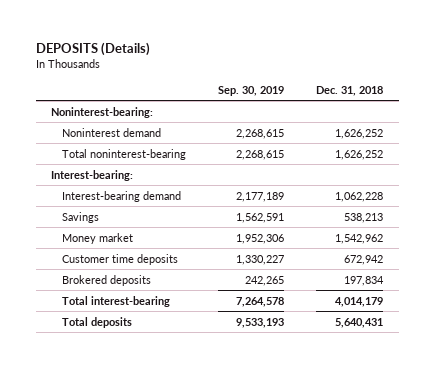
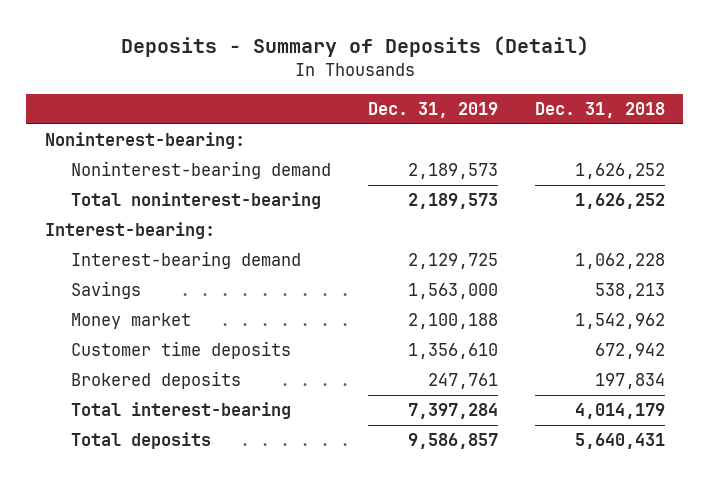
[35,41,150,56] DEPOSITS (Details) -> [120,36,589,58] Deposits - Summary of Deposits (Detail)
[218,85,285,96] Sep. 30, 2019 -> none
none -> [368,101,499,118] Dec. 31, 2019
[62,127,162,137] Noninterest demand -> [71,161,332,180] Noninterest-bearing demand

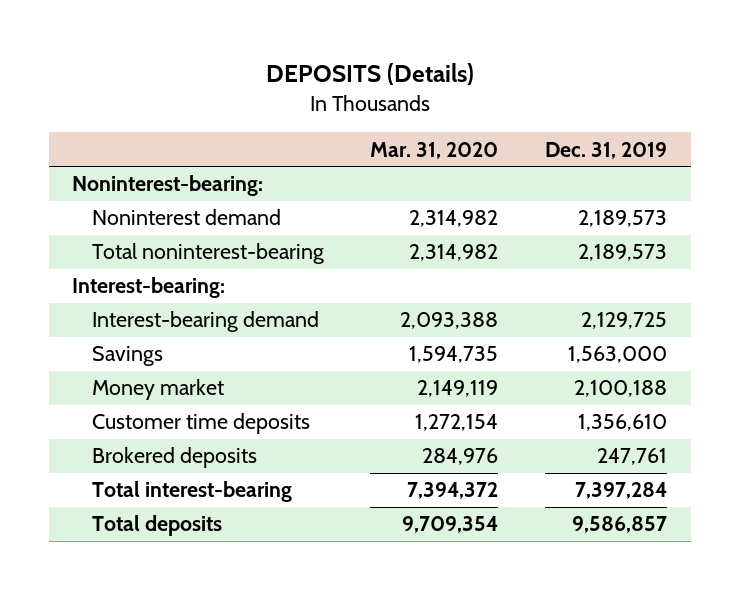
[120,36,589,58] Deposits - Summary of Deposits (Detail) -> [265,63,474,86] DEPOSITS (Details)
[534,101,665,118] Dec. 31, 2018 -> none
none -> [370,141,499,159] Mar. 31, 2020
[71,161,332,180] Noninterest-bearing demand -> [91,209,281,226] Noninterest demand

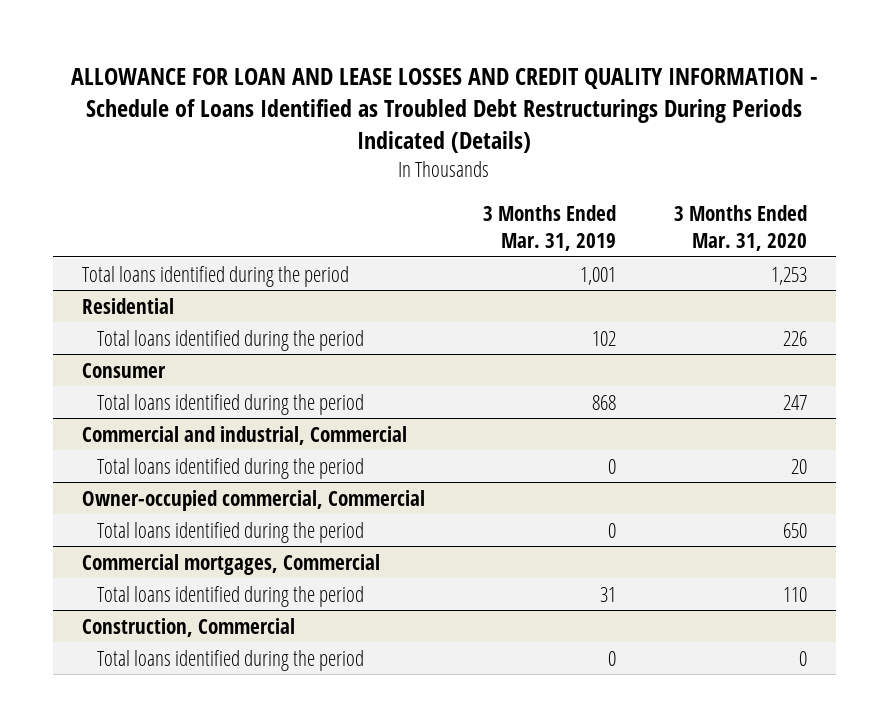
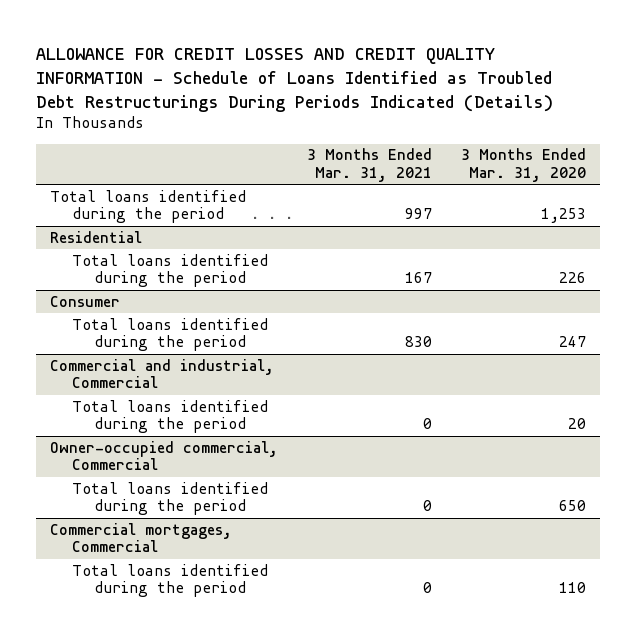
[71,68,819,154] ALLOWANCE FOR LOAN AND LEASE LOSSES AND CREDIT QUALITY INFORMATION - Schedule of Loans Identified as Troubled Debt Restructurings During Periods Indicated (Details) -> [36,47,554,112] ALLOWANCE FOR CREDIT LOSSES AND CREDIT QUALITY INFORMATION - Schedule of Loans Identified as Troubled Debt Restructurings During Periods Indicated (Details)
[482,204,616,251] 3 Months Ended Mar. 31, 2019 -> none
none -> [307,148,433,183] 3 Months Ended Mar. 31, 2021
[82,617,296,637] Construction, Commercial -> none
[96,649,364,671] Total loans identified during the period -> none

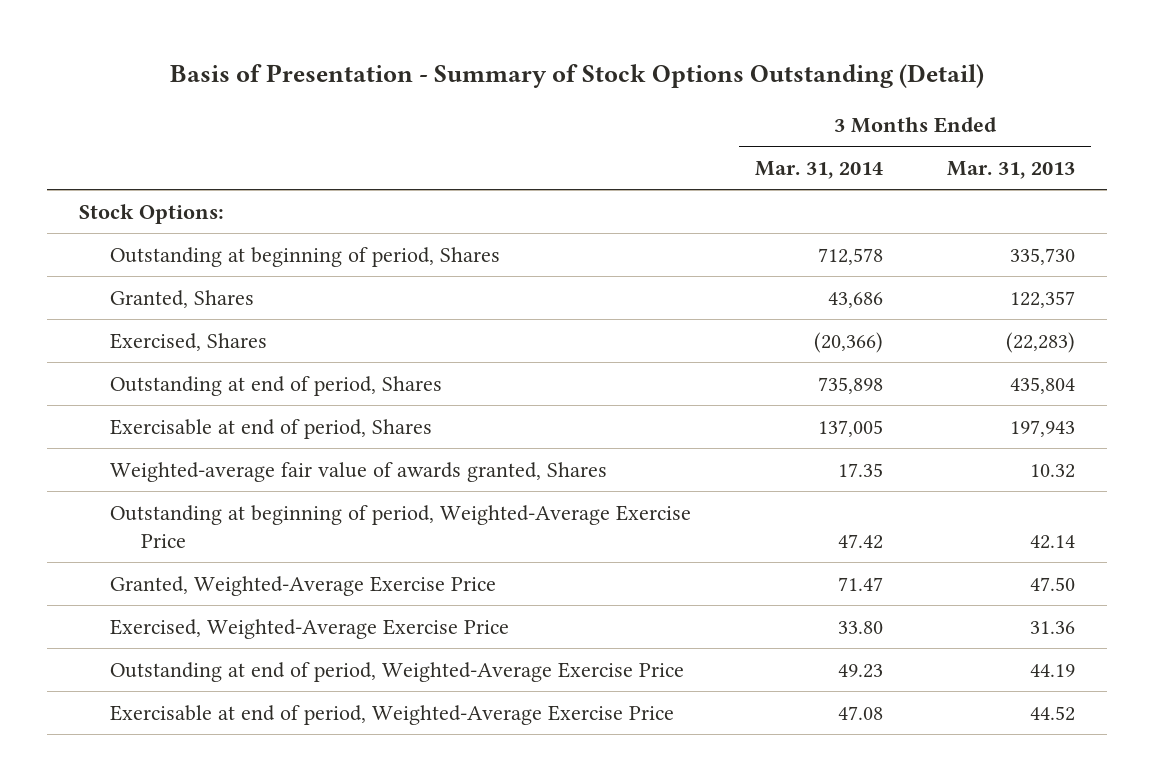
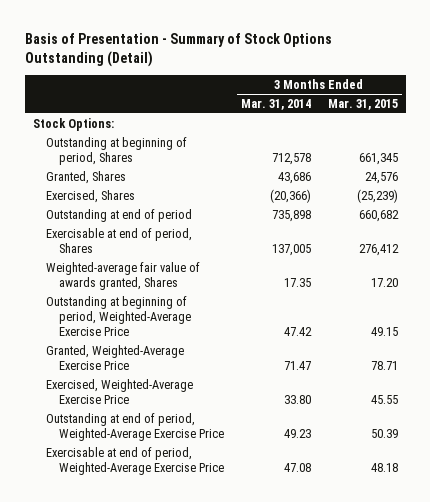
[946,161,1075,180] Mar. 31, 2013 -> none
none -> [327,98,398,110] Mar. 31, 2015
[110,375,443,396] Outstanding at end of period, Shares -> [46,208,193,222] Outstanding at end of period

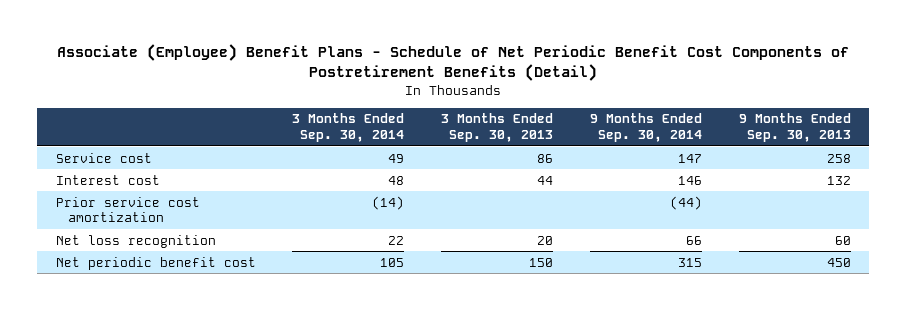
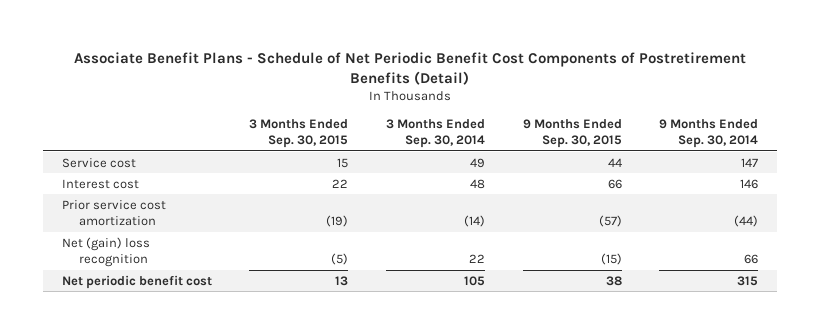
[57,44,850,82] Associate (Employee) Benefit Plans - Schedule of Net Periodic Benefit Cost Components of Postretirement Benefits (Detail) -> [73,51,746,85] Associate Benefit Plans - Schedule of Net Periodic Benefit Cost Components of Postretirement Benefits (Detail)
[441,113,554,143] 3 Months Ended Sep. 30, 2013 -> none
[738,113,851,143] 9 Months Ended Sep. 30, 2013 -> none
none -> [249,118,349,149] 3 Months Ended Sep. 30, 2015
none -> [522,118,622,149] 9 Months Ended Sep. 30, 2015
[55,234,216,248] Net loss recognition -> [61,236,150,268] Net (gain) loss recognition

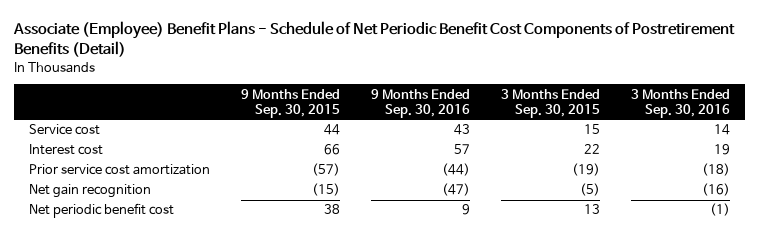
[73,51,746,85] Associate Benefit Plans - Schedule of Net Periodic Benefit Cost Components of Postretirement Benefits (Detail) -> [12,21,735,58] Associate (Employee) Benefit Plans - Schedule of Net Periodic Benefit Cost Components of Postretirement Benefits (Detail)
[385,118,485,149] 3 Months Ended Sep. 30, 2014 -> none
[659,118,759,149] 9 Months Ended Sep. 30, 2014 -> none
none -> [371,88,471,119] 9 Months Ended Sep. 30, 2016
none -> [630,88,730,119] 3 Months Ended Sep. 30, 2016
[61,236,150,268] Net (gain) loss recognition -> [29,184,152,199] Net gain recognition

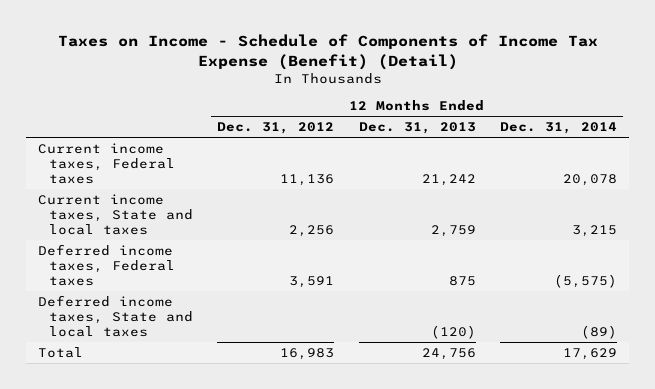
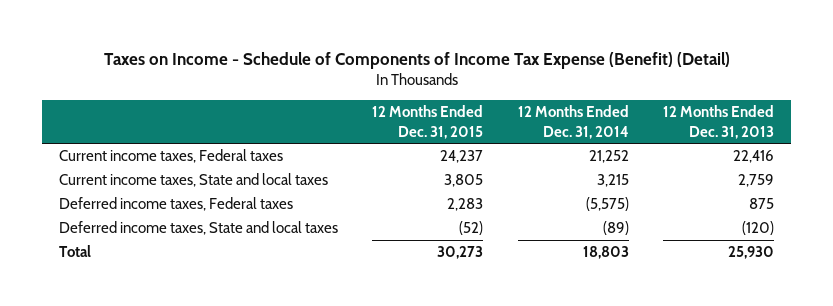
[217,122,335,135] Dec. 31, 2012 -> none
none -> [372,105,484,139] 12 Months Ended Dec. 31, 2015
[421,174,476,187] 21,242 -> [733,150,775,164] 22,416
[563,174,618,187] 20,078 -> [588,150,629,164] 21,252
[421,347,476,360] 24,756 -> [728,246,775,260] 25,930
[563,347,618,360] 17,629 -> [582,246,629,260] 18,803

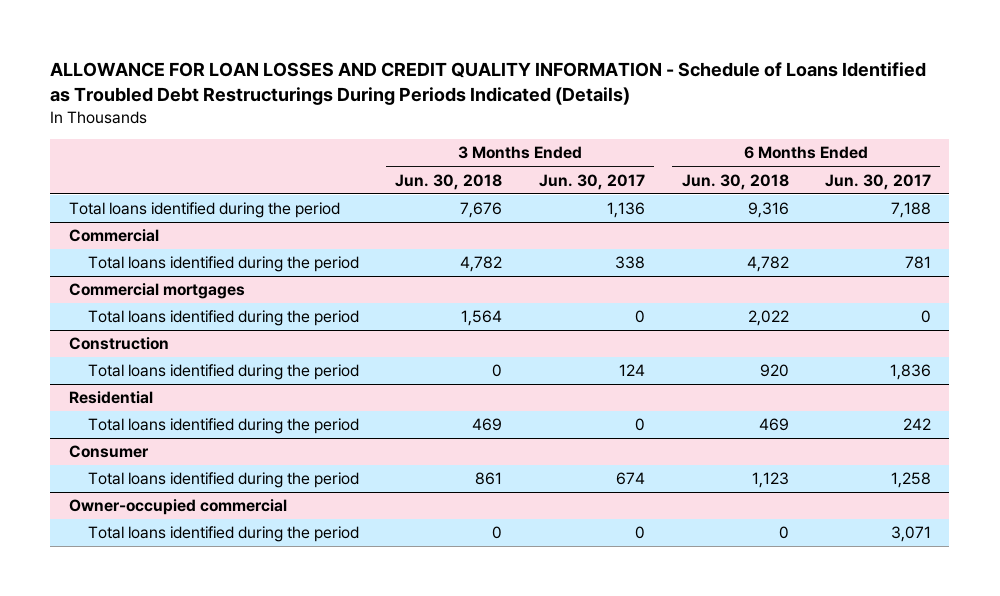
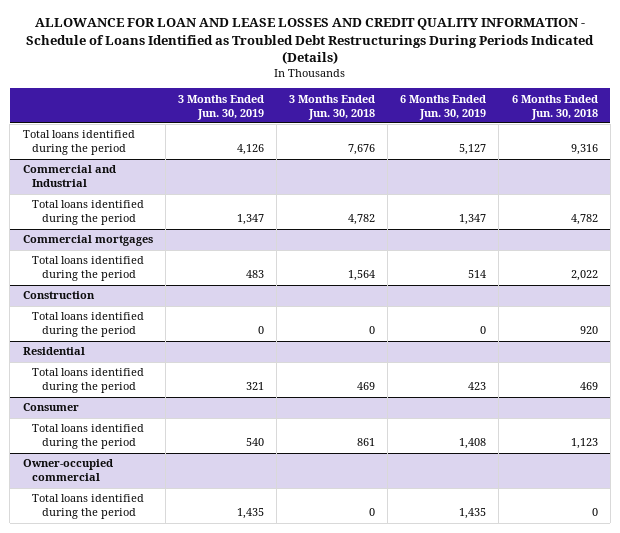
[50,61,927,105] ALLOWANCE FOR LOAN LOSSES AND CREDIT QUALITY INFORMATION - Schedule of Loans Identified as Troubled Debt Restructurings During Periods Indicated (Details) -> [26,18,595,65] ALLOWANCE FOR LOAN AND LEASE LOSSES AND CREDIT QUALITY INFORMATION - Schedule of Loans Identified as Troubled Debt Restructurings During Periods Indicated (Details)
[538,173,645,190] Jun. 30, 2017 -> none
[825,173,932,190] Jun. 30, 2017 -> none
none -> [177,94,264,120] 3 Months Ended Jun. 30, 2019
none -> [400,94,487,120] 6 Months Ended Jun. 30, 2019
[68,229,159,243] Commercial -> [22,165,116,188] Commercial and Industrial

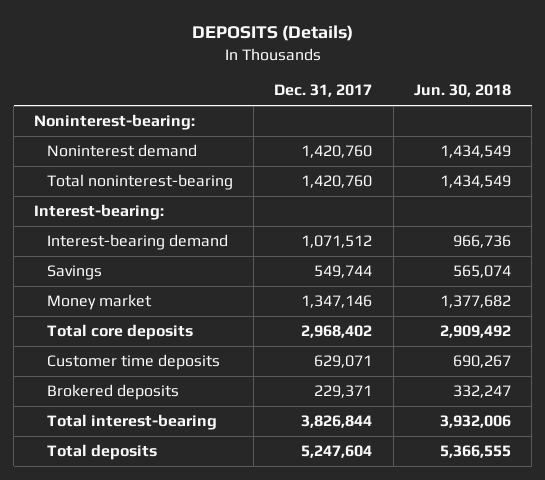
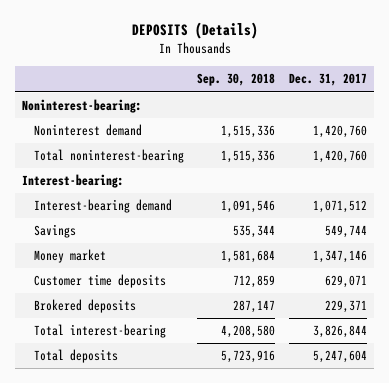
[413,84,511,98] Jun. 30, 2018 -> none
none -> [197,73,276,87] Sep. 30, 2018
[46,323,193,340] Total core deposits -> none

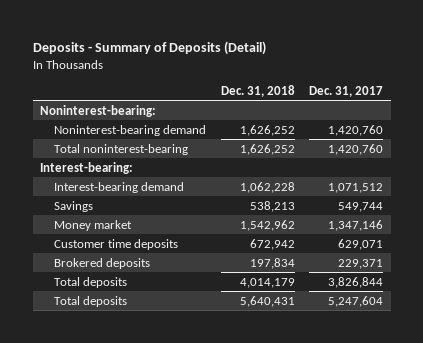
[131,22,258,40] DEPOSITS (Details) -> [32,40,266,55] Deposits - Summary of Deposits (Detail)
[197,73,276,87] Sep. 30, 2018 -> none
none -> [220,84,295,97] Dec. 31, 2018
[33,124,142,137] Noninterest demand -> [54,124,207,136] Noninterest-bearing demand
[33,324,166,339] Total interest-bearing -> [54,276,128,288] Total deposits

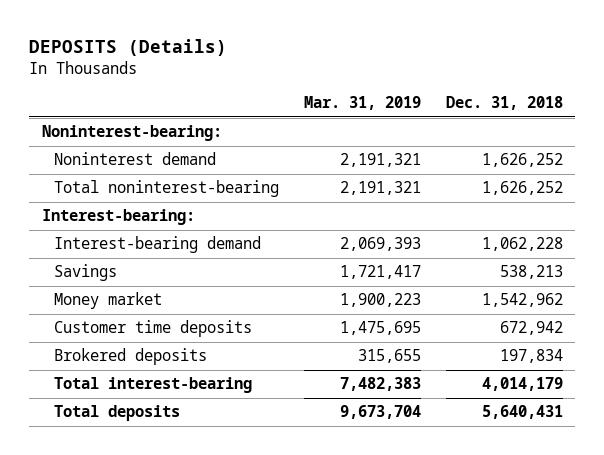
[32,40,266,55] Deposits - Summary of Deposits (Detail) -> [29,39,228,57] DEPOSITS (Details)
[309,85,384,97] Dec. 31, 2017 -> none
none -> [303,96,421,111] Mar. 31, 2019
[54,124,207,136] Noninterest-bearing demand -> [54,152,217,166] Noninterest demand
[54,276,128,288] Total deposits -> [54,377,253,394] Total interest-bearing

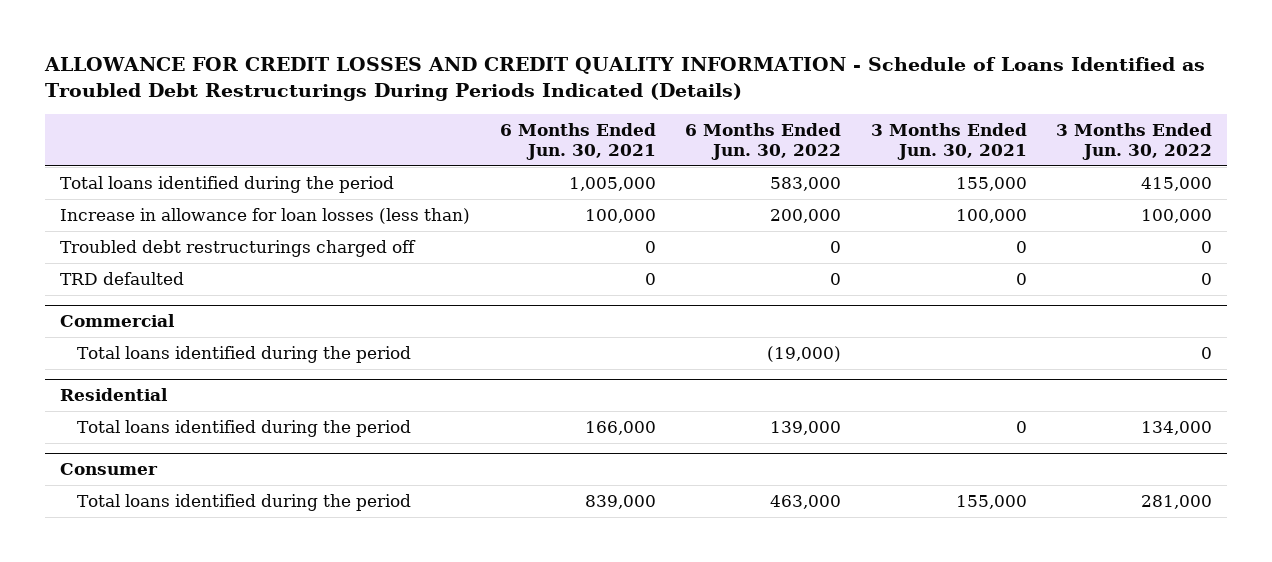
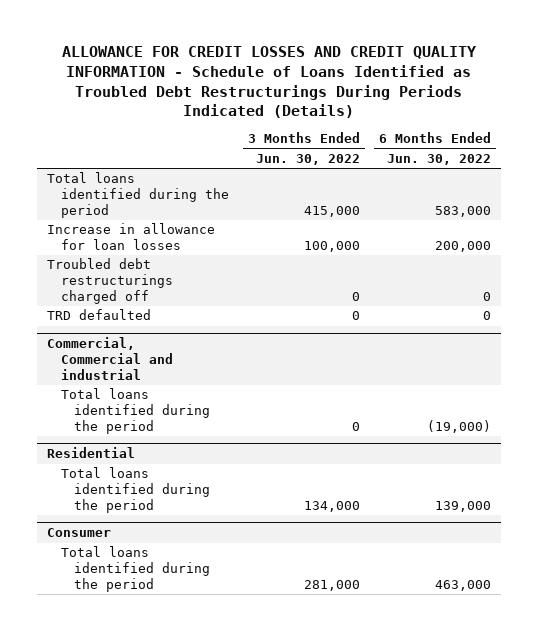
[499,122,656,160] 6 Months Ended Jun. 30, 2021 -> none
[870,122,1027,160] 3 Months Ended Jun. 30, 2021 -> none
[59,208,470,225] Increase in allowance for loan losses (less than) -> [47,223,216,251] Increase in allowance for loan losses
[59,314,175,328] Commercial -> none
none -> [47,337,173,380] Commercial, Commercial and industrial

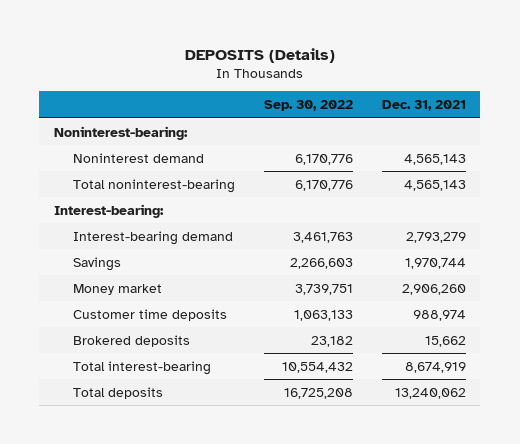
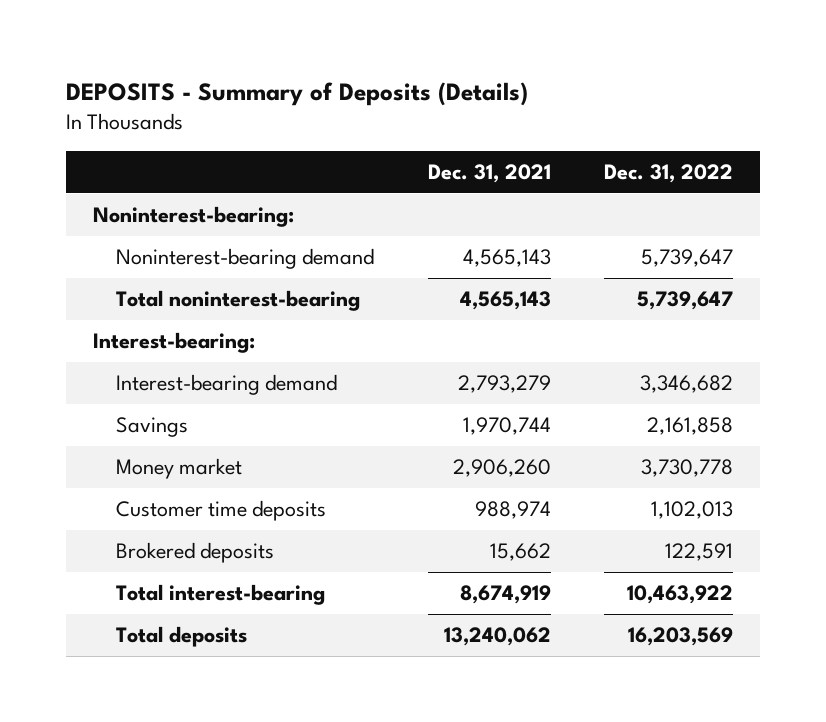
[184,47,335,63] DEPOSITS (Details) -> [65,81,528,106] DEPOSITS - Summary of Deposits (Details)
[264,99,354,111] Sep. 30, 2022 -> none
none -> [604,164,734,184] Dec. 31, 2022
[73,152,205,163] Noninterest demand -> [115,248,374,270] Noninterest-bearing demand

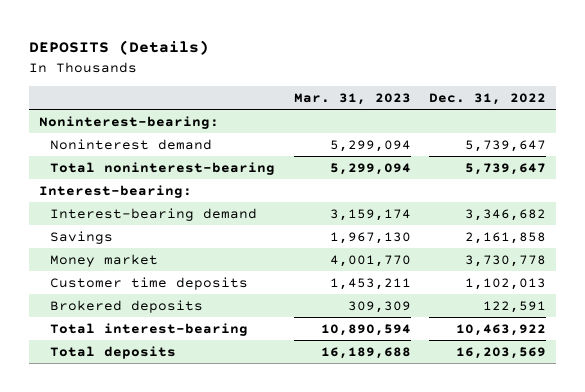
[65,81,528,106] DEPOSITS - Summary of Deposits (Details) -> [29,39,210,55] DEPOSITS (Details)
[427,164,551,184] Dec. 31, 2021 -> none
none -> [293,92,411,105] Mar. 31, 2023
[115,248,374,270] Noninterest-bearing demand -> [50,138,213,150] Noninterest demand

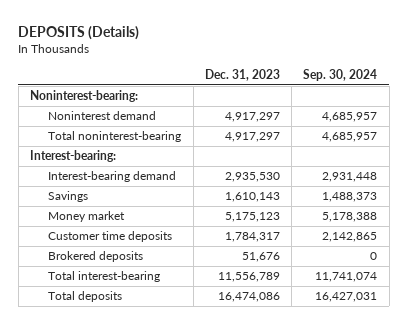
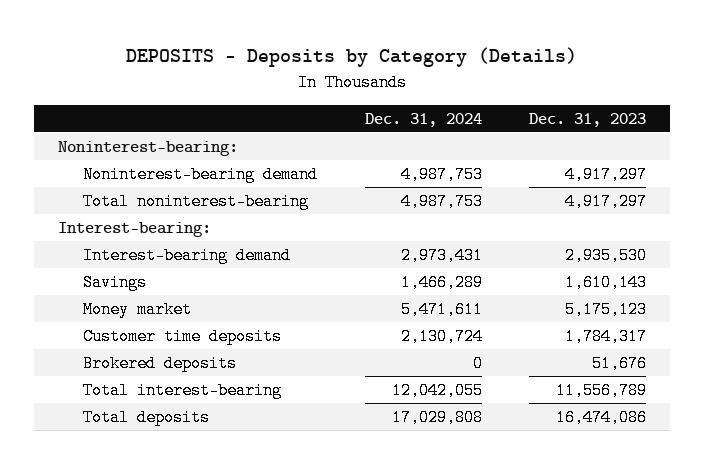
[18,26,140,41] DEPOSITS (Details) -> [126,47,578,68] DEPOSITS - Deposits by Category (Details)
[303,69,378,82] Sep. 30, 2024 -> none
none -> [364,113,482,128] Dec. 31, 2024
[48,111,157,121] Noninterest demand -> [83,165,319,183] Noninterest-bearing demand

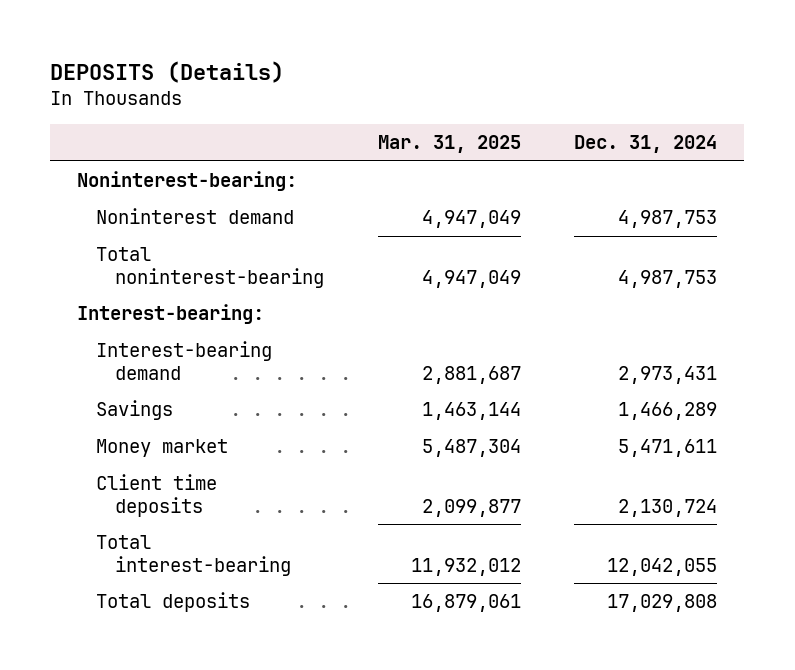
[126,47,578,68] DEPOSITS - Deposits by Category (Details) -> [50,60,285,83] DEPOSITS (Details)
[529,113,647,128] Dec. 31, 2023 -> none
none -> [377,135,521,154] Mar. 31, 2025
[83,165,319,183] Noninterest-bearing demand -> [96,208,295,225] Noninterest demand
[83,354,238,372] Brokered deposits -> none
[83,327,283,345] Customer time deposits -> [96,474,218,517] Client time deposits

